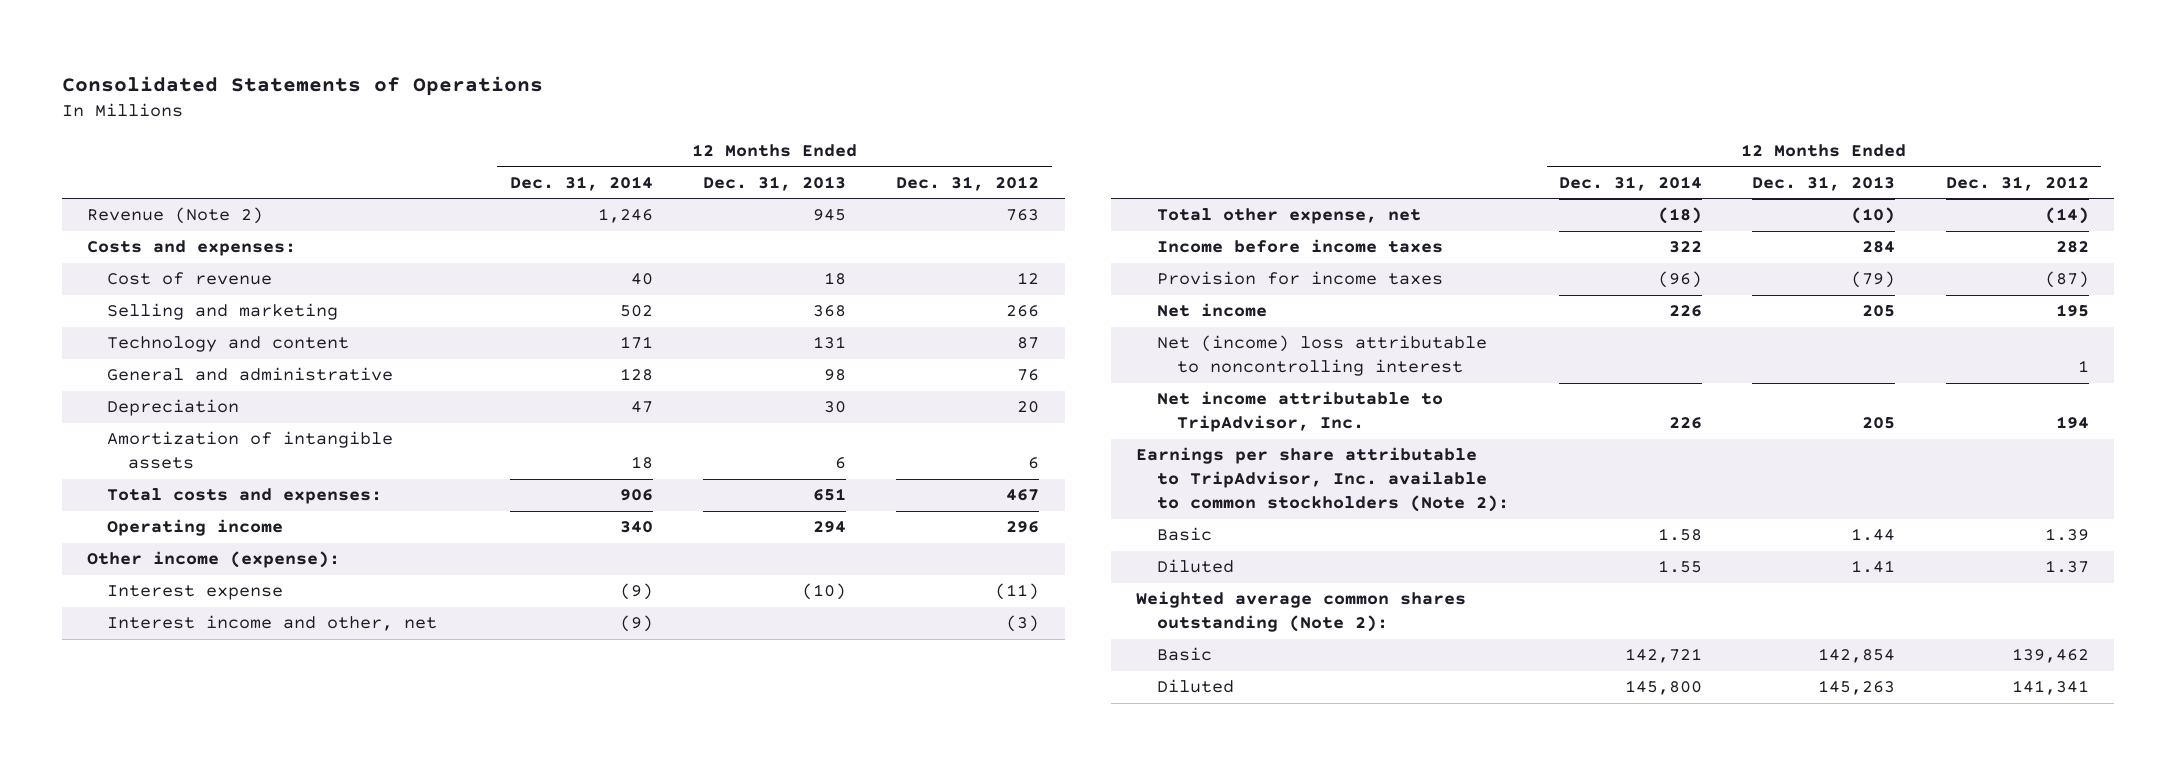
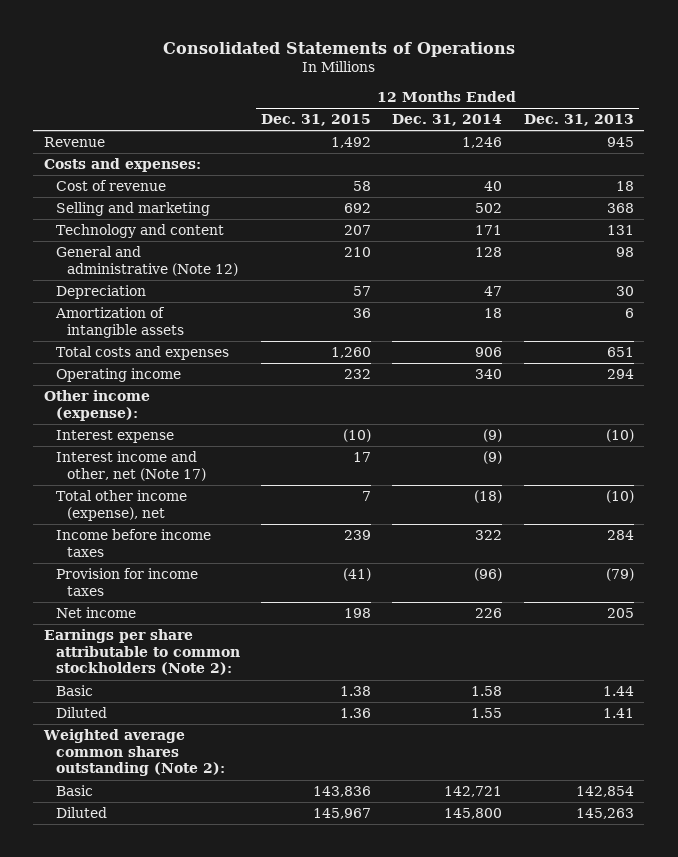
[896,176,1040,192] Dec. 31, 2012 -> none
none -> [260,114,371,127] Dec. 31, 2015
[86,207,263,225] Revenue (Note 2) -> [43,137,105,148] Revenue
[107,367,394,382] General and administrative -> [55,246,239,276] General and administrative (Note 12)
[107,488,383,505] Total costs and expenses: -> [55,346,229,361] Total costs and expenses
[107,615,438,632] Interest income and other, net -> [55,451,207,481] Interest income and other, net (Note 17)
[1156,208,1421,225] Total other expense, net -> [55,490,187,521] Total other income (expense), net
[1156,335,1487,377] Net (income) loss attributable to noncontrolling interest -> none
[1156,391,1443,433] Net income attributable to TripAdvisor, Inc. -> none
[1136,447,1509,513] Earnings per share attributable to TripAdvisor, Inc. available to common stockholders (Note 2): -> [43,629,240,676] Earnings per share attributable to common stockholders (Note 2):

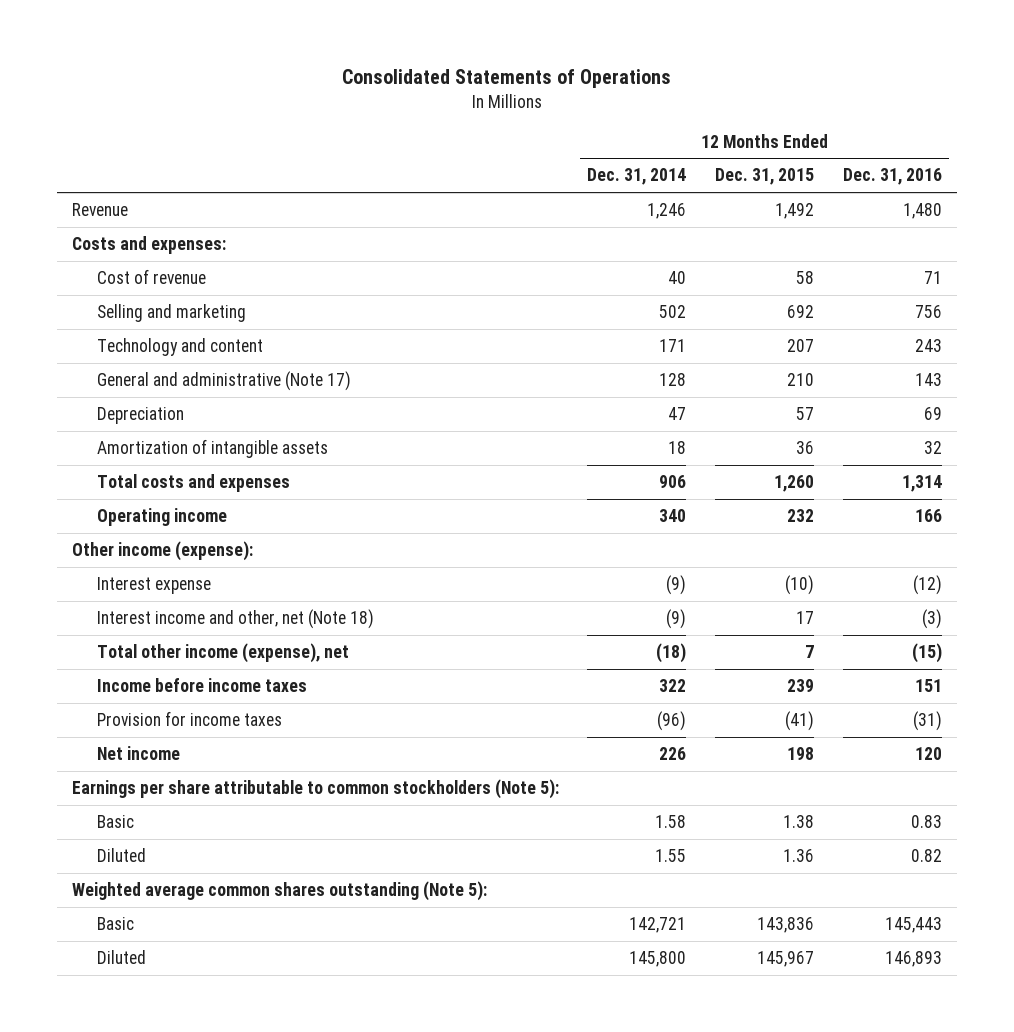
[523,114,634,127] Dec. 31, 2013 -> none
none -> [843,168,943,186] Dec. 31, 2016
[55,246,239,276] General and administrative (Note 12) -> [96,370,351,391] General and administrative (Note 17)
[55,451,207,481] Interest income and other, net (Note 17) -> [96,608,374,629] Interest income and other, net (Note 18)
[43,629,240,676] Earnings per share attributable to common stockholders (Note 2): -> [71,778,559,799] Earnings per share attributable to common stockholders (Note 5):
[42,729,225,777] Weighted average common shares outstanding (Note 2): -> [71,880,487,901] Weighted average common shares outstanding (Note 5):

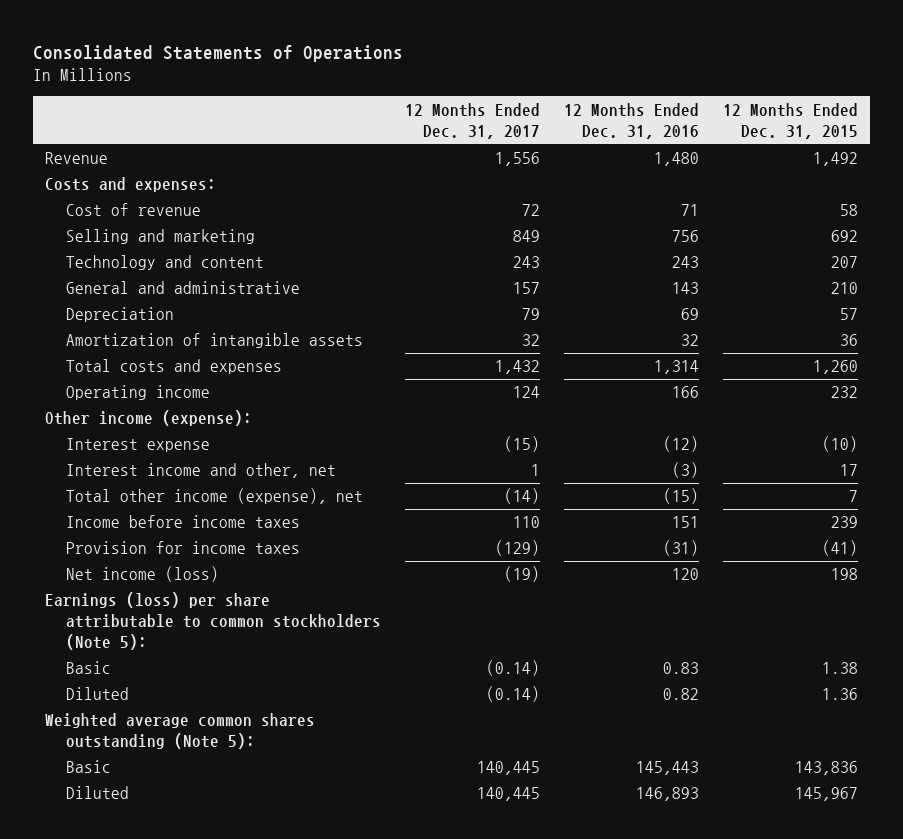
[587,168,687,186] Dec. 31, 2014 -> none
none -> [404,102,540,139] 12 Months Ended Dec. 31, 2017
[96,370,351,391] General and administrative (Note 17) -> [65,281,300,295] General and administrative
[96,608,374,629] Interest income and other, net (Note 18) -> [65,463,336,479] Interest income and other, net
[96,745,180,760] Net income -> [65,566,219,583] Net income (loss)
[71,778,559,799] Earnings per share attributable to common stockholders (Note 5): -> [44,592,381,651] Earnings (loss) per share attributable to common stockholders (Note 5):

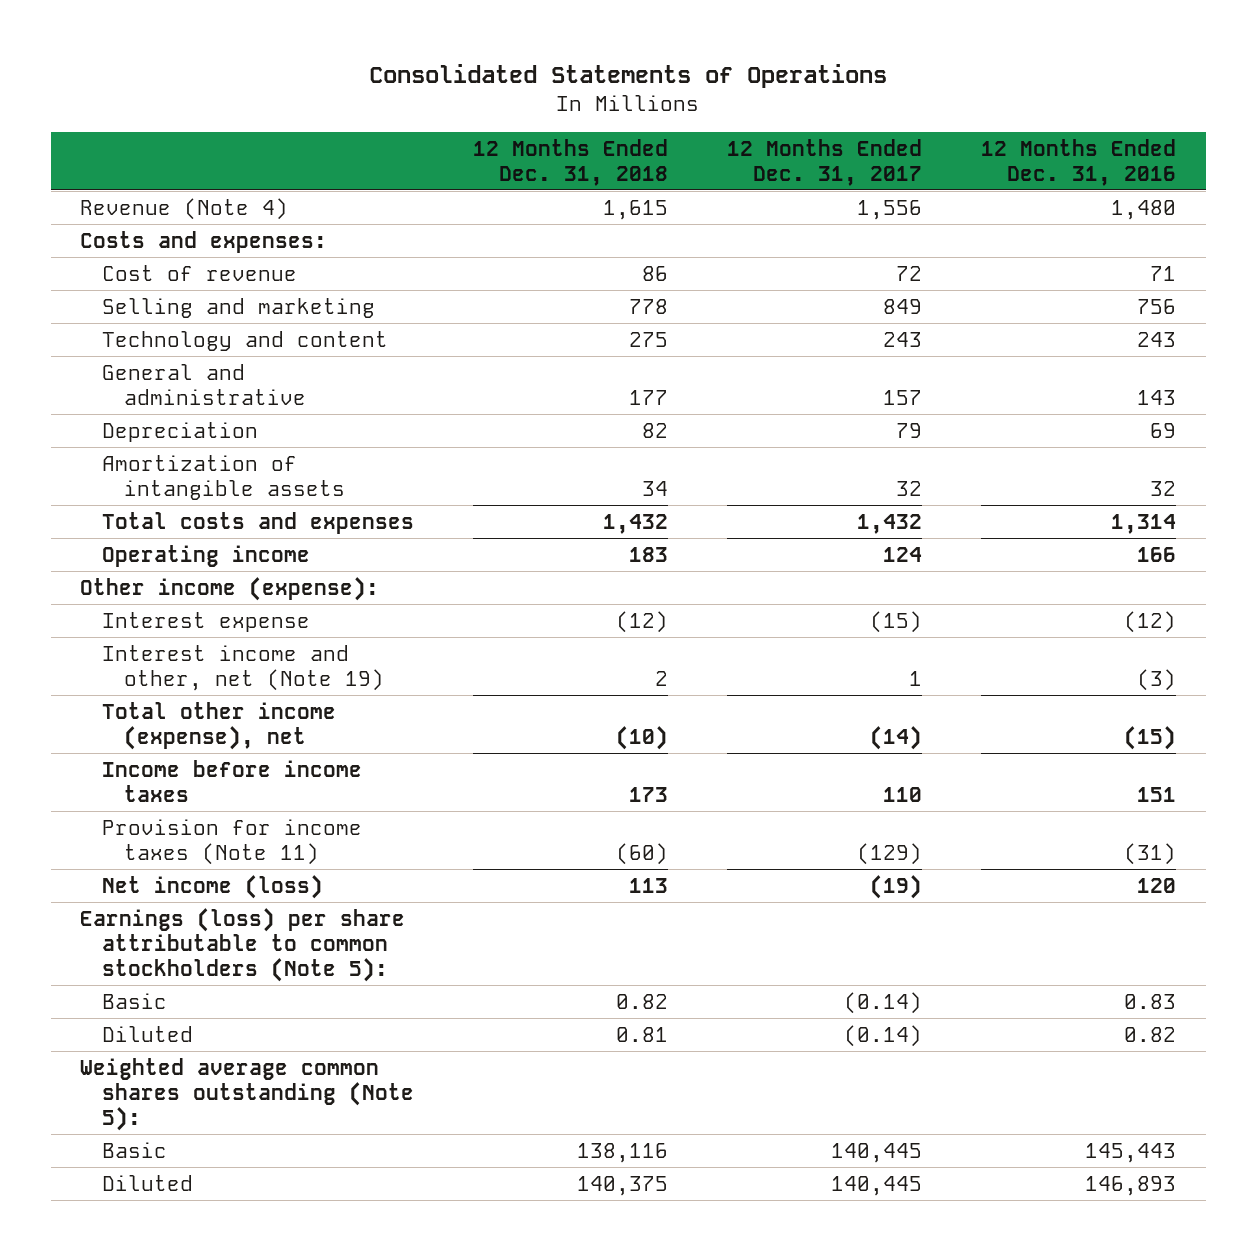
[723,102,859,139] 12 Months Ended Dec. 31, 2015 -> none
none -> [473,138,669,186] 12 Months Ended Dec. 31, 2018
[44,152,108,165] Revenue -> [80,197,289,220] Revenue (Note 4)
[65,463,336,479] Interest income and other, net -> [101,644,384,691] Interest income and other, net (Note 19)
[65,541,300,555] Provision for income taxes -> [101,818,362,865] Provision for income taxes (Note 11)

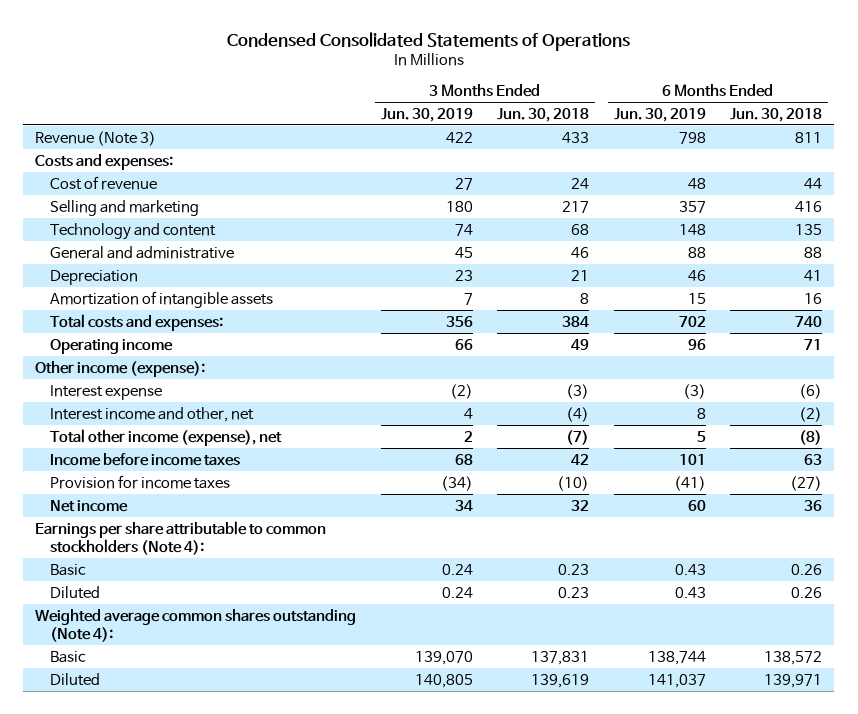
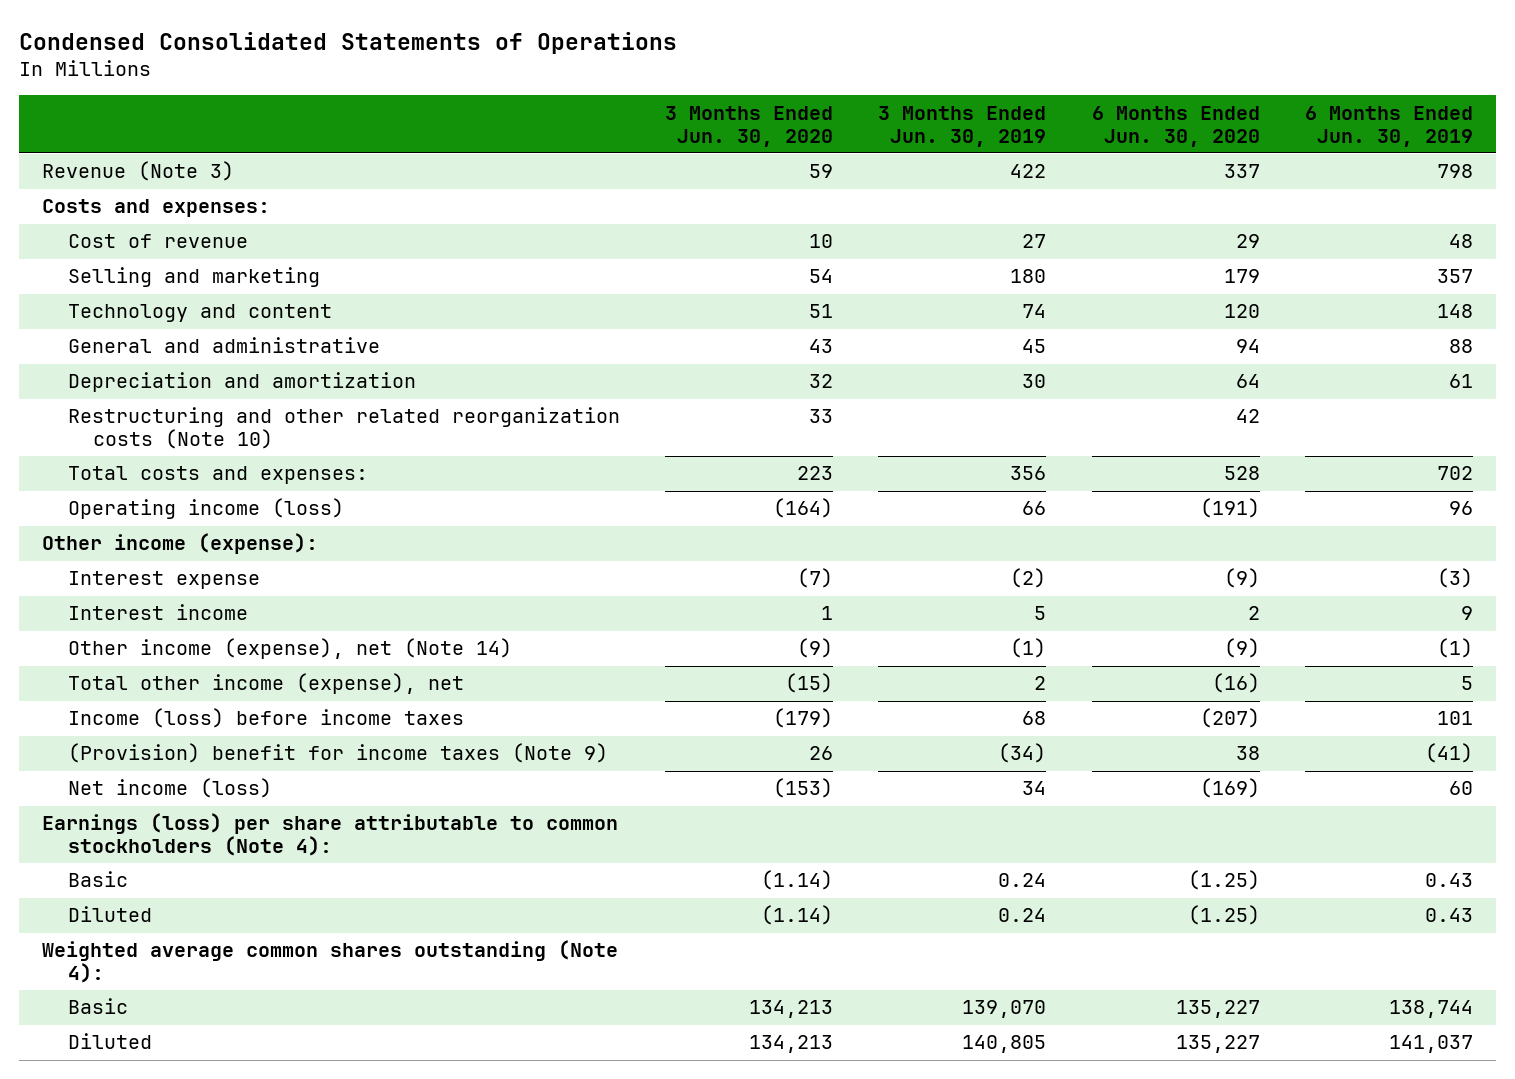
[497,107,590,122] Jun. 30, 2018 -> none
[730,107,823,122] Jun. 30, 2018 -> none
none -> [665,105,834,147] 3 Months Ended Jun. 30, 2020
none -> [1091,105,1260,147] 6 Months Ended Jun. 30, 2020
[49,269,138,285] Depreciation -> none
[49,290,273,308] Amortization of intangible assets -> none
none -> [67,372,416,393] Depreciation and amortization
none -> [67,407,620,450] Restructuring and other related reorganization costs (Note 10)
[49,338,173,354] Operating income -> [67,498,344,520] Operating income (loss)
none -> [67,604,248,621] Interest income
[49,406,254,422] Interest income and other, net -> [67,638,512,660] Other income (expense), net (Note 14)
[463,407,473,419] 4 -> [1010,638,1047,659] (1)
[696,407,706,419] 8 -> [1437,638,1474,659] (1)
[49,452,240,466] Income before income taxes -> [67,708,464,729] Income (loss) before income taxes
[49,474,230,489] Provision for income taxes -> [67,743,608,764] (Provision) benefit for income taxes (Note 9)
[49,499,128,512] Net income -> [67,778,272,799] Net income (loss)
[35,520,327,555] Earnings per share attributable to common stockholders (Note 4): -> [42,813,619,857] Earnings (loss) per share attributable to common stockholders (Note 4):

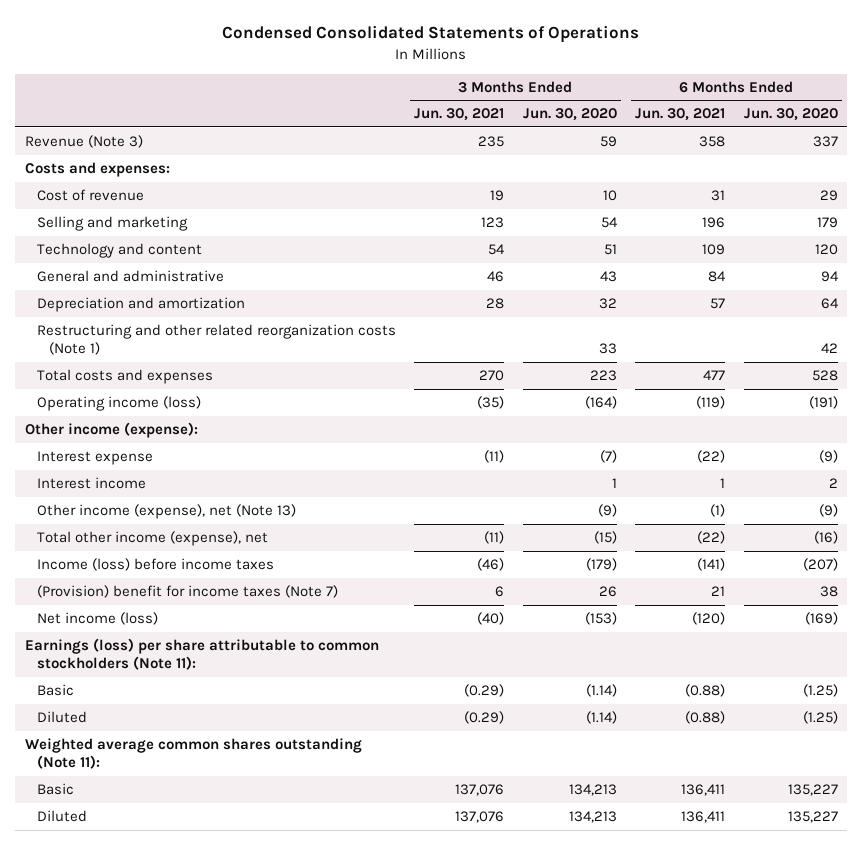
[878,105,1047,147] 3 Months Ended Jun. 30, 2019 -> none
[1305,105,1474,147] 6 Months Ended Jun. 30, 2019 -> none
none -> [414,108,505,122] Jun. 30, 2021
none -> [635,108,726,122] Jun. 30, 2021
[67,407,620,450] Restructuring and other related reorganization costs (Note 10) -> [36,324,396,356] Restructuring and other related reorganization costs (Note 1)
[67,466,368,485] Total costs and expenses: -> [36,369,213,385] Total costs and expenses
[67,638,512,660] Other income (expense), net (Note 14) -> [36,504,296,520] Other income (expense), net (Note 13)
[67,743,608,764] (Provision) benefit for income taxes (Note 9) -> [36,585,338,599] (Provision) benefit for income taxes (Note 7)
[42,813,619,857] Earnings (loss) per share attributable to common stockholders (Note 4): -> [24,638,379,671] Earnings (loss) per share attributable to common stockholders (Note 11):
[42,940,619,984] Weighted average common shares outstanding (Note 4): -> [24,738,362,770] Weighted average common shares outstanding (Note 11):

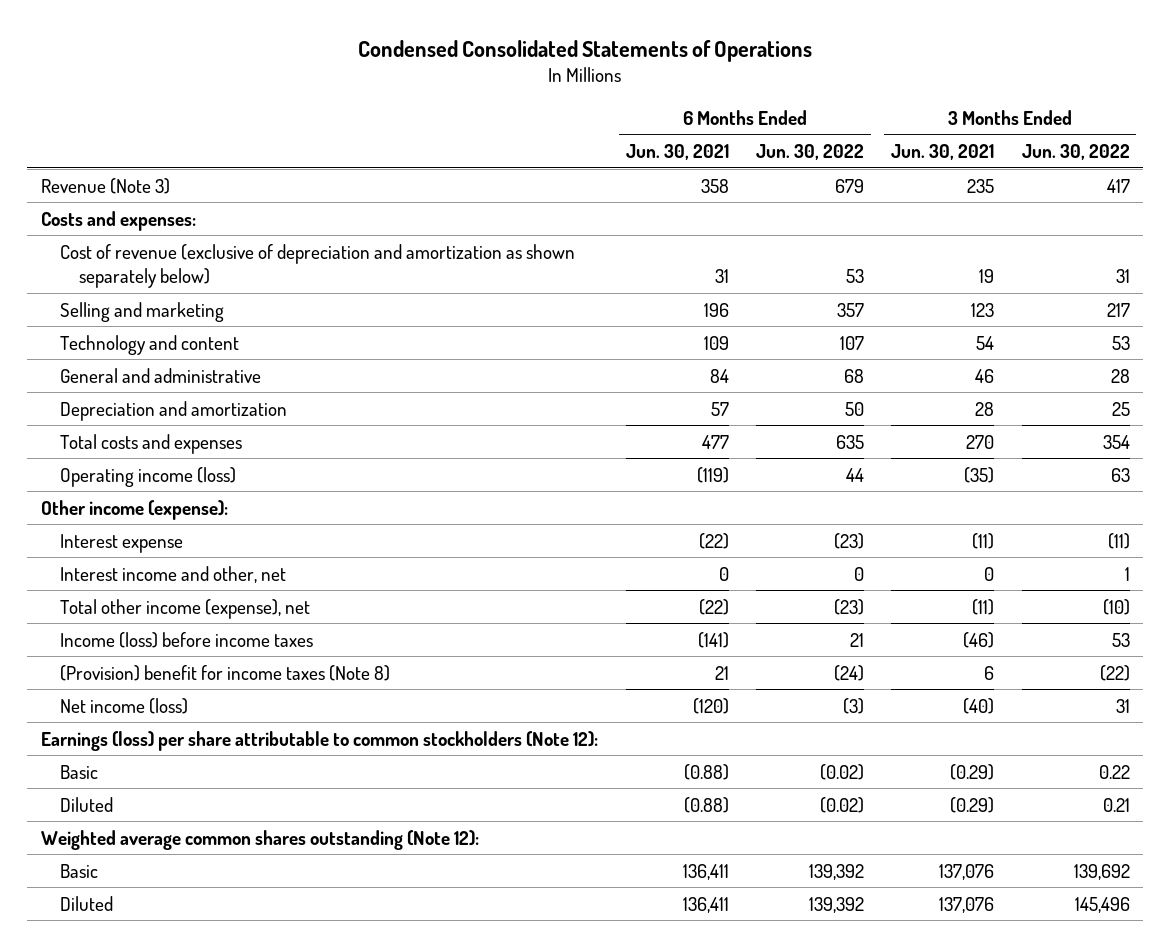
[522,108,617,122] Jun. 30, 2020 -> none
[743,108,838,122] Jun. 30, 2020 -> none
none -> [755,144,864,161] Jun. 30, 2022
none -> [1021,144,1130,161] Jun. 30, 2022
[36,189,144,202] Cost of revenue -> [59,243,575,288] Cost of revenue (exclusive of depreciation and amortization as shown separately below)
[36,324,396,356] Restructuring and other related reorganization costs (Note 1) -> none
[36,477,146,490] Interest income -> none
[36,504,296,520] Other income (expense), net (Note 13) -> none
none -> [59,565,286,583] Interest income and other, net
[36,585,338,599] (Provision) benefit for income taxes (Note 7) -> [59,664,390,681] (Provision) benefit for income taxes (Note 8)
[24,638,379,671] Earnings (loss) per share attributable to common stockholders (Note 11): -> [41,730,599,751] Earnings (loss) per share attributable to common stockholders (Note 12):
[24,738,362,770] Weighted average common shares outstanding (Note 11): -> [41,829,480,850] Weighted average common shares outstanding (Note 12):

